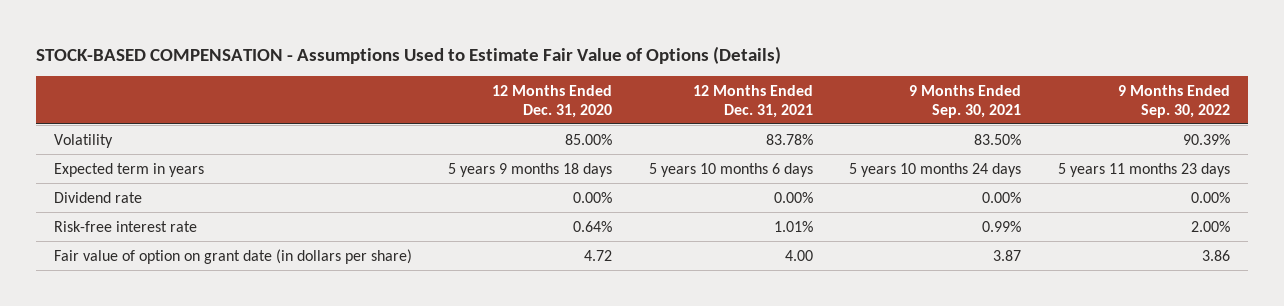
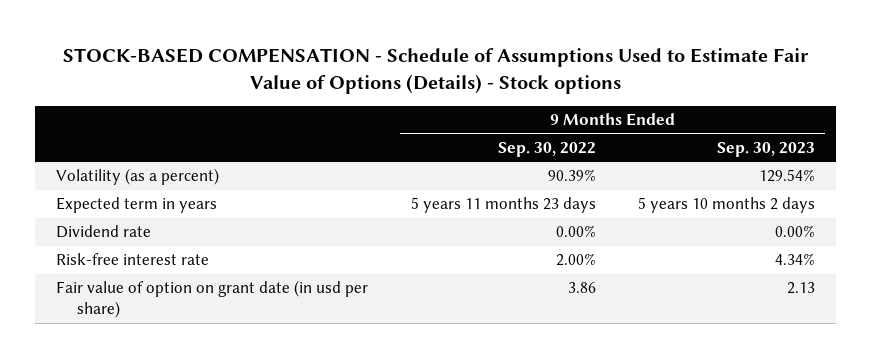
[35,45,781,64] STOCK-BASED COMPENSATION - Assumptions Used to Estimate Fair Value of Options (Details) -> [62,47,809,94] STOCK-BASED COMPENSATION - Schedule of Assumptions Used to Estimate Fair Value of Options (Details) - Stock options
[492,85,613,118] 12 Months Ended Dec. 31, 2020 -> none
[692,85,813,118] 12 Months Ended Dec. 31, 2021 -> none
[909,85,1022,118] 9 Months Ended Sep. 30, 2021 -> none
none -> [716,141,815,157] Sep. 30, 2023
[54,133,114,148] Volatility -> [56,168,220,186] Volatility (as a percent)
[54,248,413,264] Fair value of option on grant date (in dollars per share) -> [56,280,369,319] Fair value of option on grant date (in usd per share)

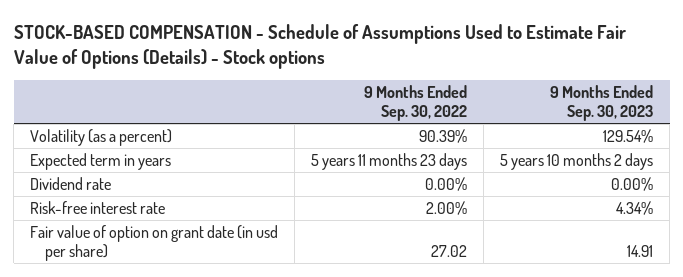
[567,282,596,294] 3.86 -> [431,244,468,257] 27.02
[786,282,815,295] 2.13 -> [627,244,654,257] 14.91

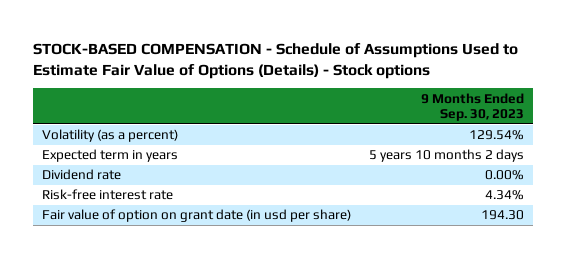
[364,85,468,122] 9 Months Ended Sep. 30, 2022 -> none
[627,244,654,257] 14.91 -> [481,210,525,221] 194.30

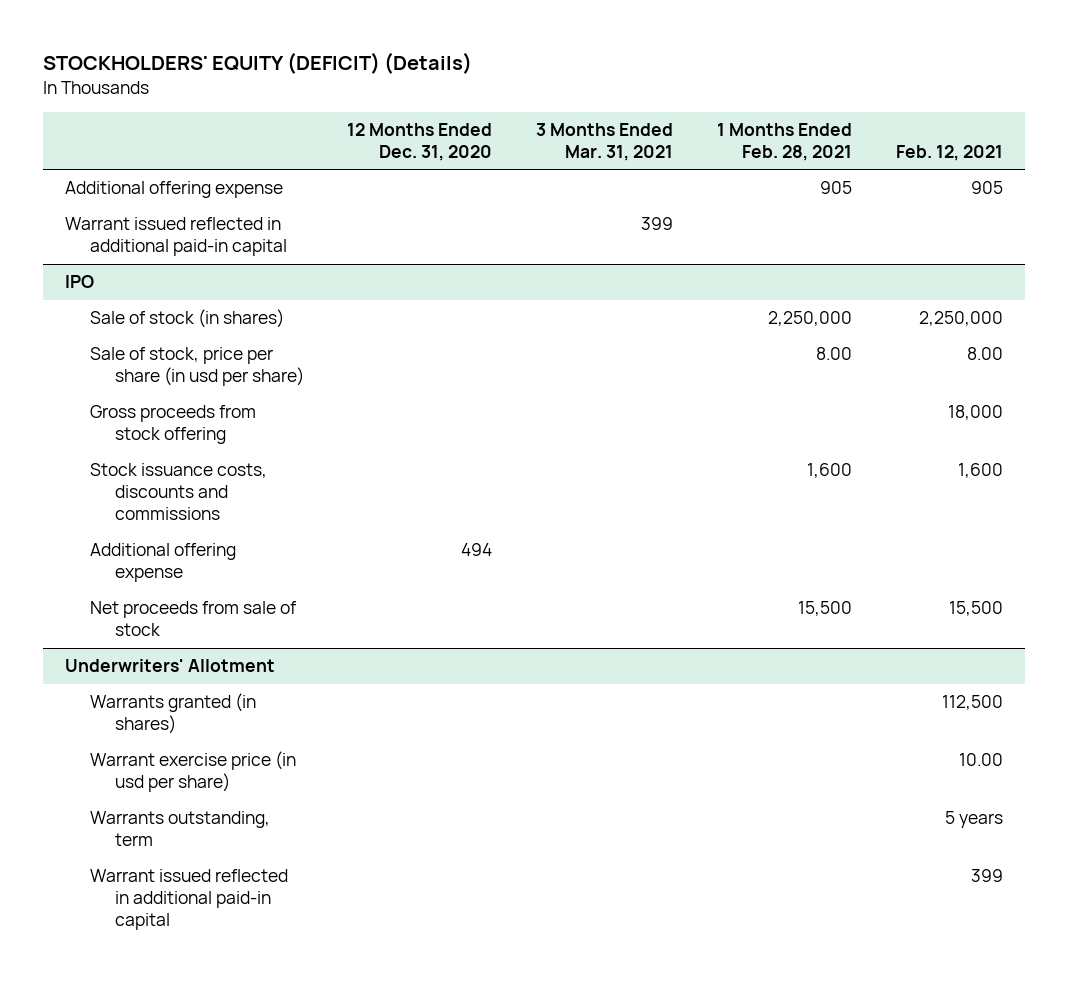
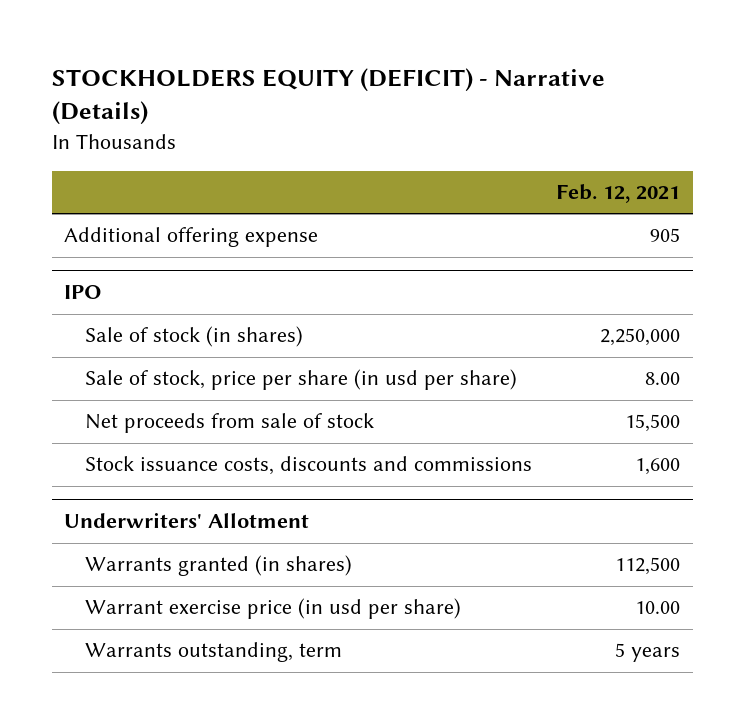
[43,52,473,75] STOCKHOLDERS' EQUITY (DEFICIT) (Details) -> [51,67,605,126] STOCKHOLDERS EQUITY (DEFICIT) - Narrative (Details)
[347,123,493,161] 12 Months Ended Dec. 31, 2020 -> none
[536,123,674,161] 3 Months Ended Mar. 31, 2021 -> none
[716,123,852,161] 1 Months Ended Feb. 28, 2021 -> none
[64,217,287,257] Warrant issued reflected in additional paid-in capital -> none
[89,405,256,445] Gross proceeds from stock offering -> none
[89,543,236,583] Additional offering expense -> none
[89,463,267,521] Stock issuance costs, discounts and commissions -> [84,456,532,476] Stock issuance costs, discounts and commissions
[89,869,288,931] Warrant issued reflected in additional paid-in capital -> none

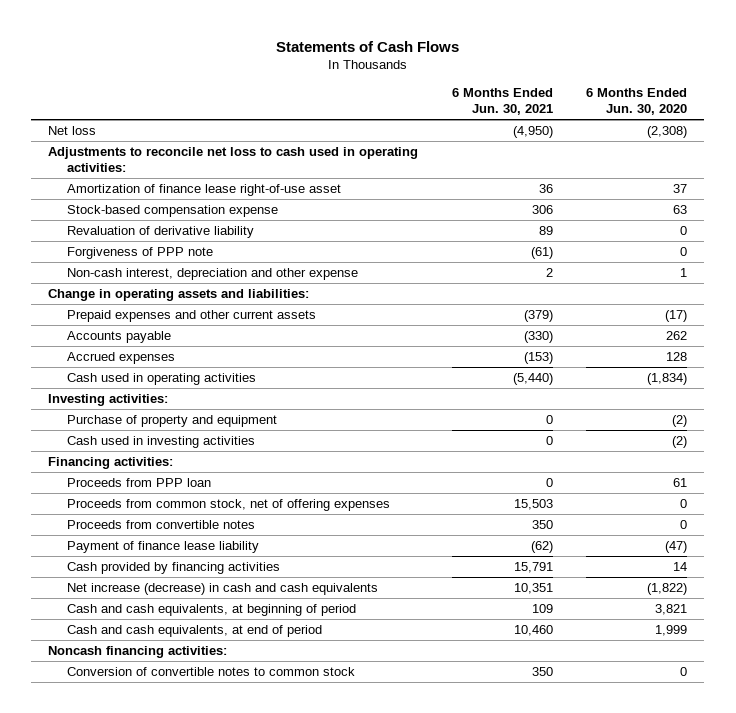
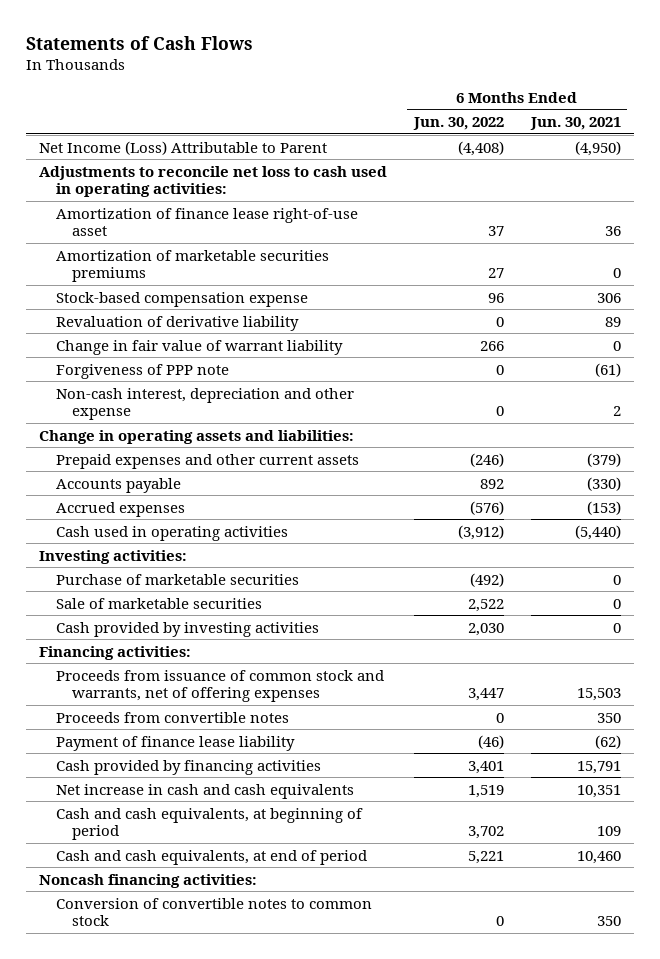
[586,87,688,116] 6 Months Ended Jun. 30, 2020 -> none
none -> [413,116,505,130] Jun. 30, 2022
[48,126,97,136] Net loss -> [39,140,328,155] Net Income (Loss) Attributable to Parent
none -> [55,249,329,283] Amortization of marketable securities premiums
none -> [55,339,343,355] Change in fair value of warrant liability
[67,415,278,428] Purchase of property and equipment -> none
none -> [55,573,299,585] Purchase of marketable securities
none -> [55,597,262,609] Sale of marketable securities
[67,436,256,449] Cash used in investing activities -> [55,621,319,637] Cash provided by investing activities
[67,478,212,488] Proceeds from PPP loan -> none
[67,499,391,512] Proceeds from common stock, net of offering expenses -> [55,669,384,703] Proceeds from issuance of common stock and warrants, net of offering expenses
[67,583,379,596] Net increase (decrease) in cash and cash equivalents -> [55,783,354,799] Net increase in cash and cash equivalents

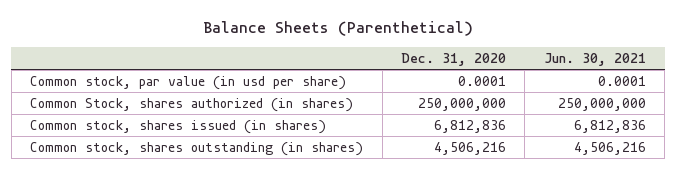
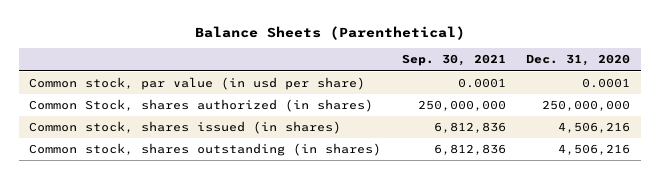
[543,53,646,67] Jun. 30, 2021 -> none
none -> [401,54,506,67] Sep. 30, 2021
[433,119,506,133] 6,812,836 -> [558,122,631,134] 4,506,216

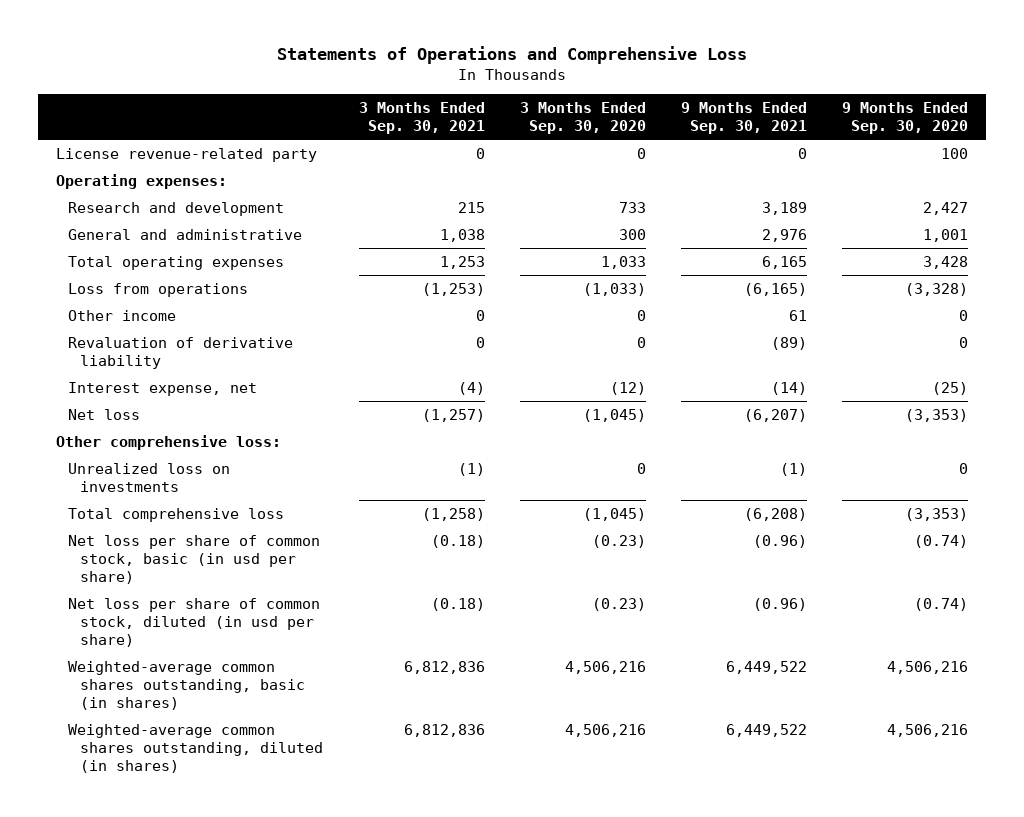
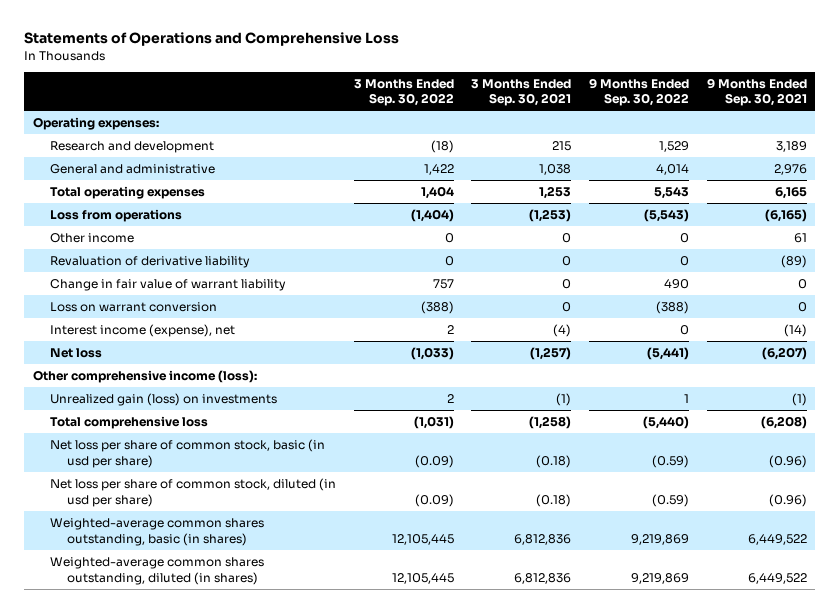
[519,101,646,135] 3 Months Ended Sep. 30, 2020 -> none
[842,101,969,135] 9 Months Ended Sep. 30, 2020 -> none
none -> [353,78,454,107] 3 Months Ended Sep. 30, 2022
none -> [588,77,689,107] 9 Months Ended Sep. 30, 2022
[55,147,317,162] License revenue-related party -> none
none -> [50,278,287,291] Change in fair value of warrant liability
none -> [50,301,218,312] Loss on warrant conversion
[67,381,257,396] Interest expense, net -> [50,323,236,337] Interest income (expense), net
[55,434,281,450] Other comprehensive loss: -> [33,369,258,383] Other comprehensive income (loss):
[67,462,230,492] Unrealized loss on investments -> [50,392,278,406] Unrealized gain (loss) on investments

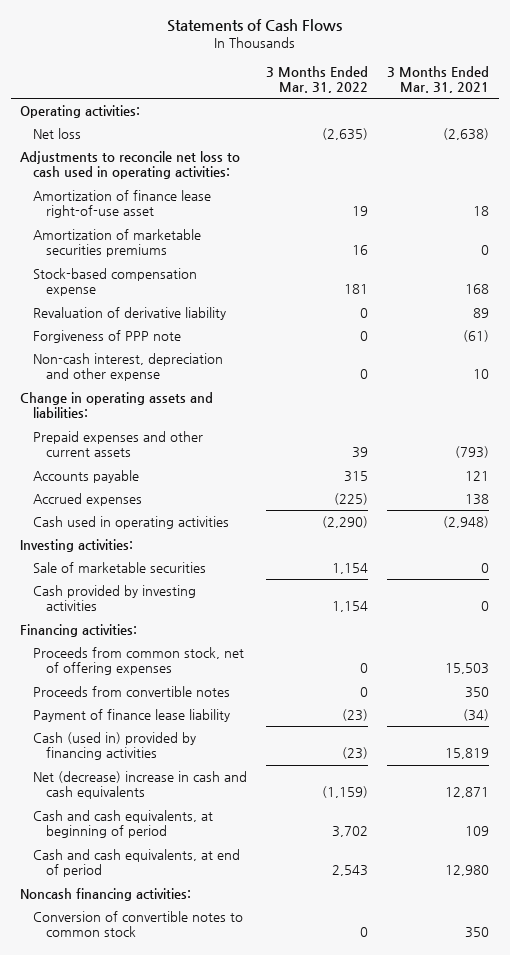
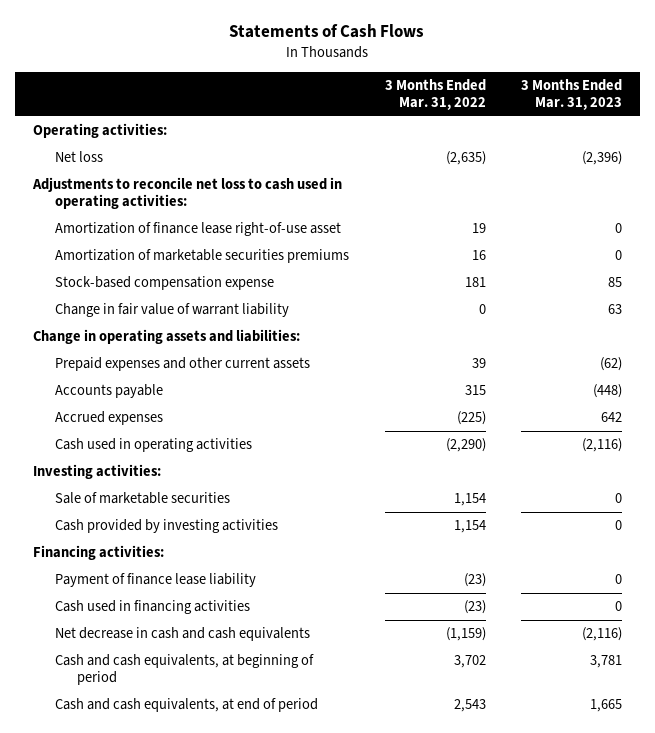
[387,65,490,94] 3 Months Ended Mar. 31, 2021 -> none
none -> [521,79,623,111] 3 Months Ended Mar. 31, 2023
[33,307,227,321] Revaluation of derivative liability -> none
[33,330,182,344] Forgiveness of PPP note -> none
[33,353,224,382] Non-cash interest, depreciation and other expense -> none
none -> [54,303,289,318] Change in fair value of warrant liability
[33,647,245,676] Proceeds from common stock, net of offering expenses -> none
[33,686,231,698] Proceeds from convertible notes -> none
[33,732,197,761] Cash (used in) provided by financing activities -> [54,600,250,615] Cash used in financing activities
[33,771,248,800] Net (decrease) increase in cash and cash equivalents -> [54,627,310,642] Net decrease in cash and cash equivalents
[20,888,192,902] Noncash financing activities: -> none
[33,911,244,938] Conversion of convertible notes to common stock -> none

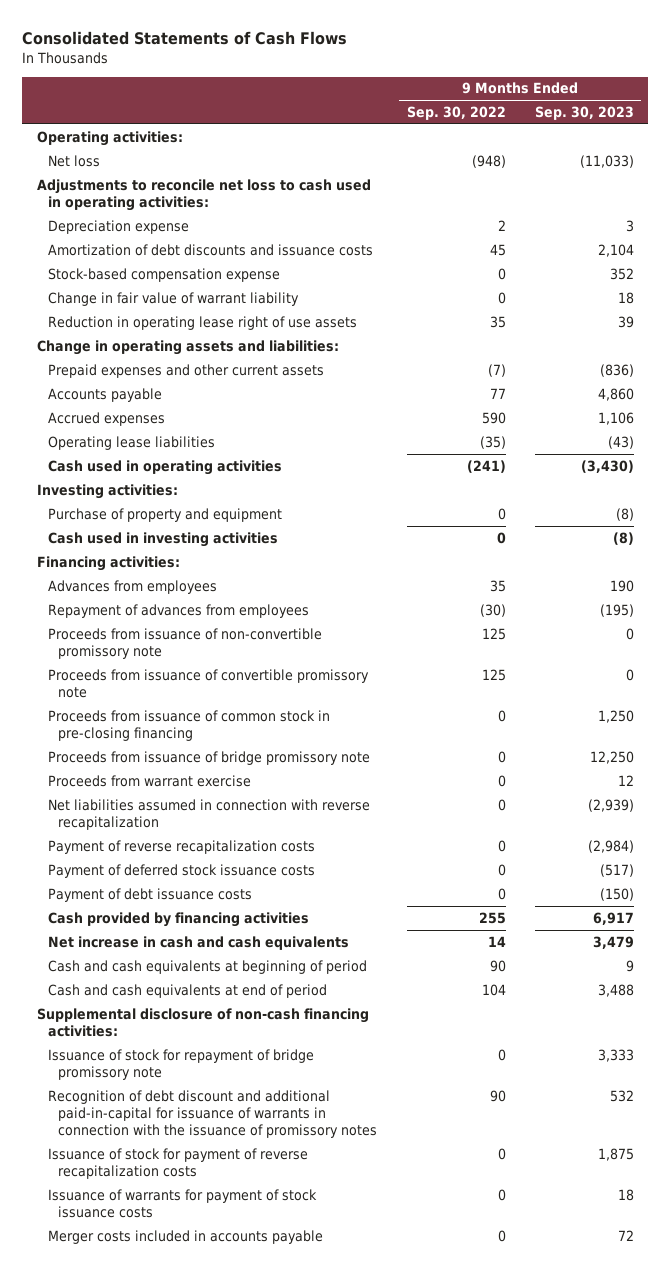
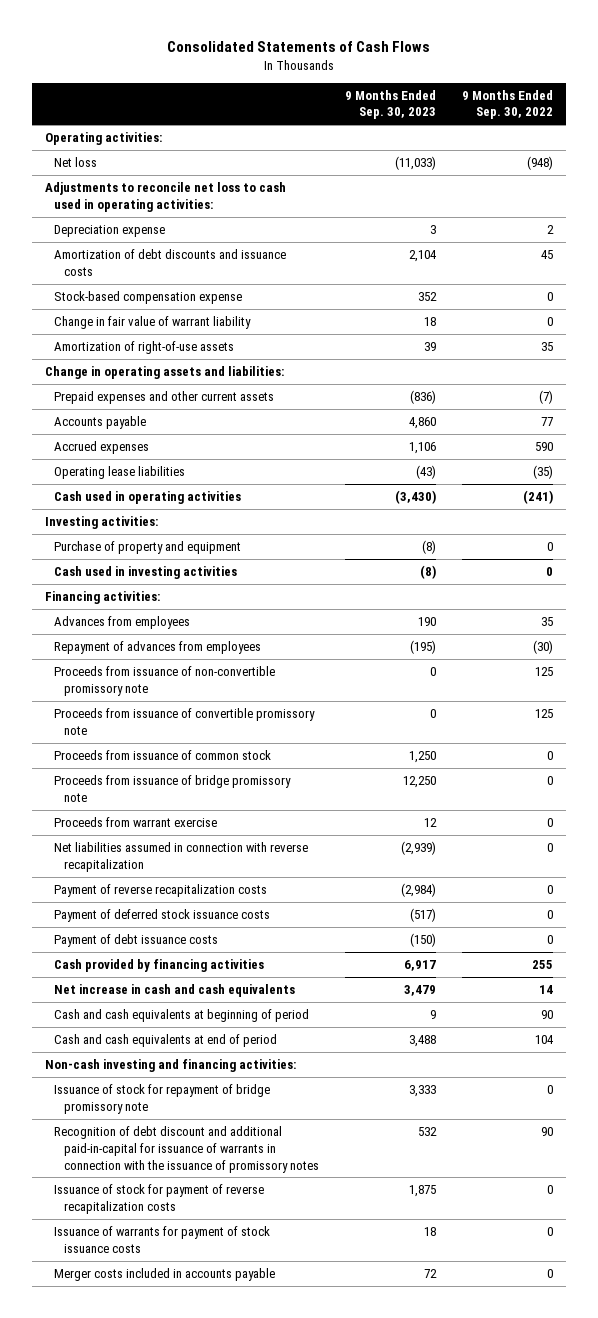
[47,315,357,330] Reduction in operating lease right of use assets -> [54,341,235,355] Amortization of right-of-use assets
[47,709,330,742] Proceeds from issuance of common stock in pre-closing financing -> [54,750,272,761] Proceeds from issuance of common stock
[36,1007,369,1038] Supplemental disclosure of non-cash financing activities: -> none
none -> [44,1059,296,1073] Non-cash investing and financing activities:

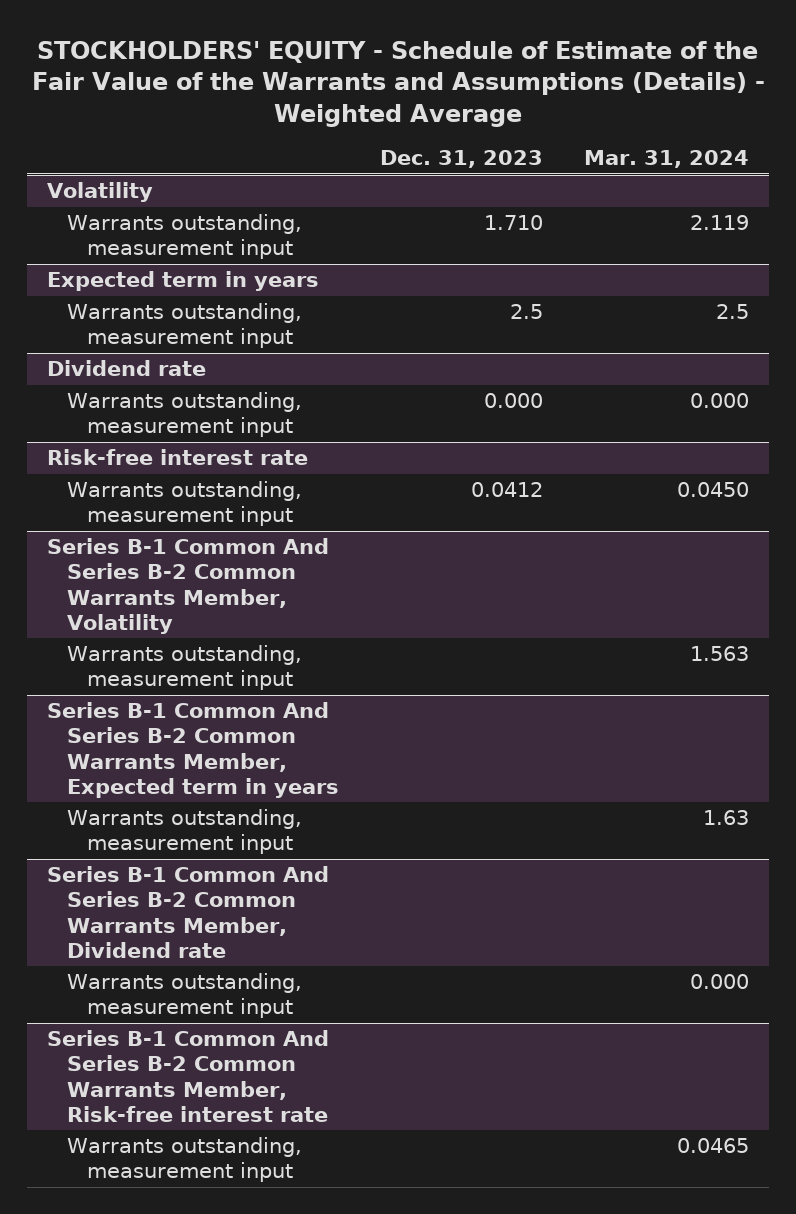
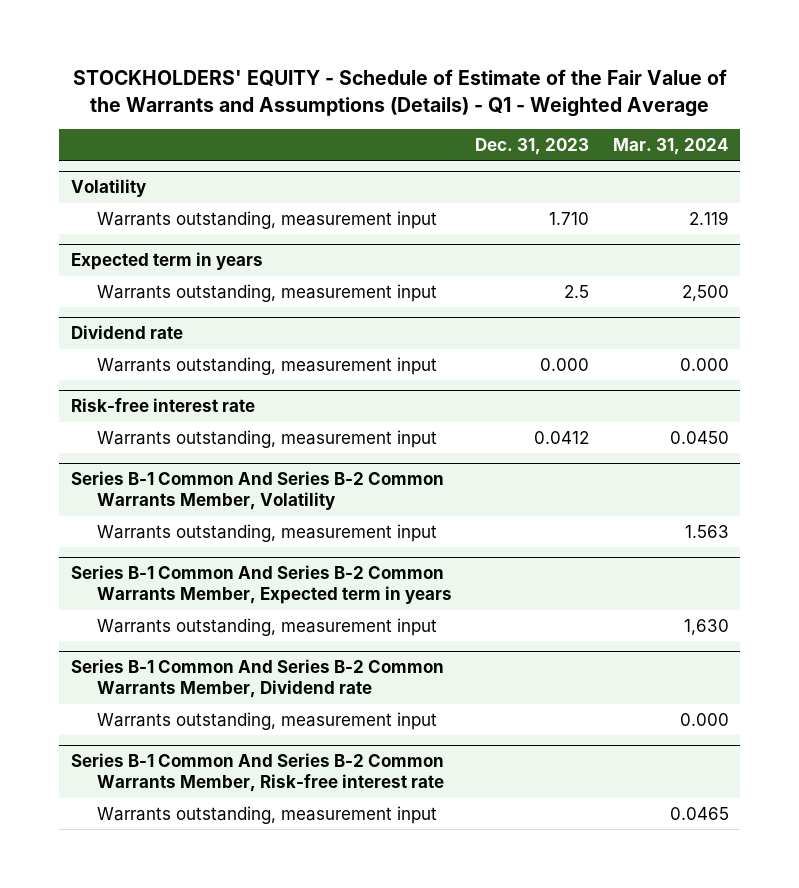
[31,40,765,127] STOCKHOLDERS' EQUITY - Schedule of Estimate of the Fair Value of the Warrants and Assumptions (Details) - Weighted Average -> [72,69,727,117] STOCKHOLDERS' EQUITY - Schedule of Estimate of the Fair Value of the Warrants and Assumptions (Details) - Q1 - Weighted Average
[715,304,749,320] 2.5 -> [681,284,729,301] 2,500
[702,810,749,826] 1.63 -> [683,618,729,635] 1,630

